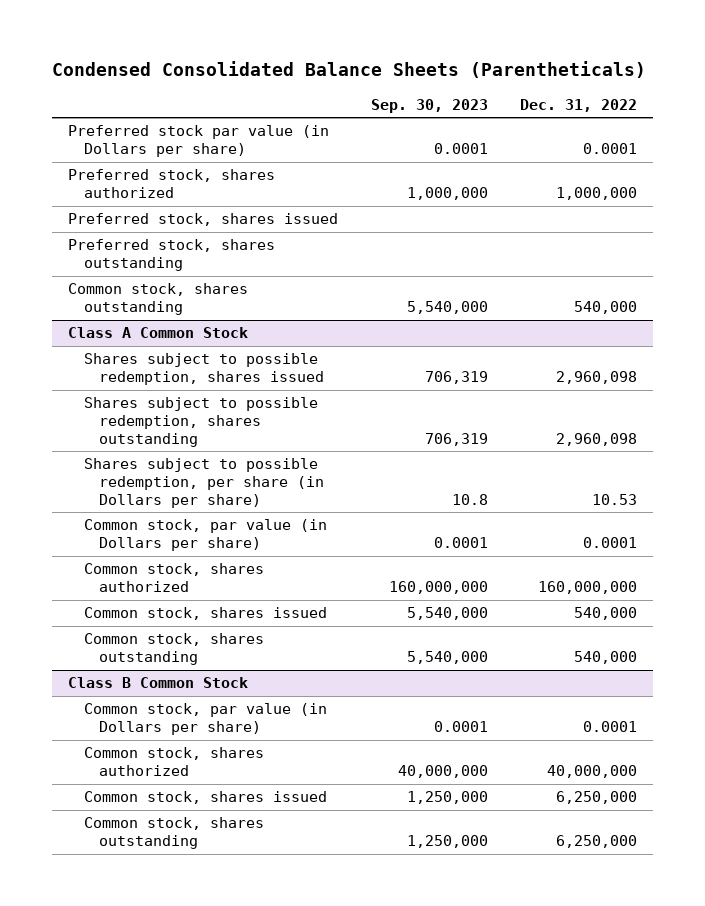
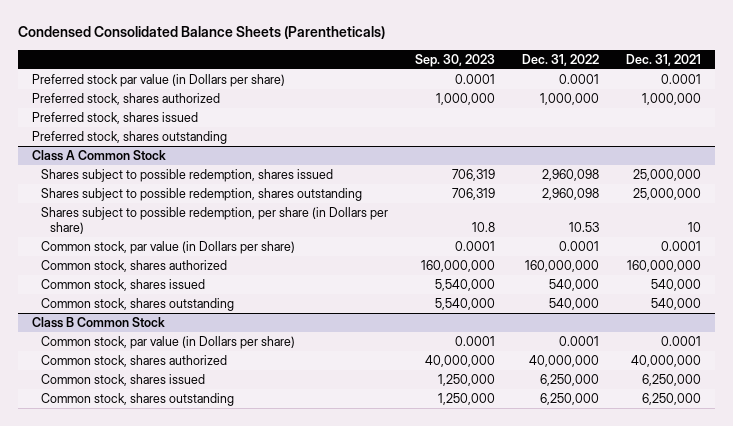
none -> [626,53,702,66] Dec. 31, 2021
[68,283,249,316] Common stock, shares outstanding -> none

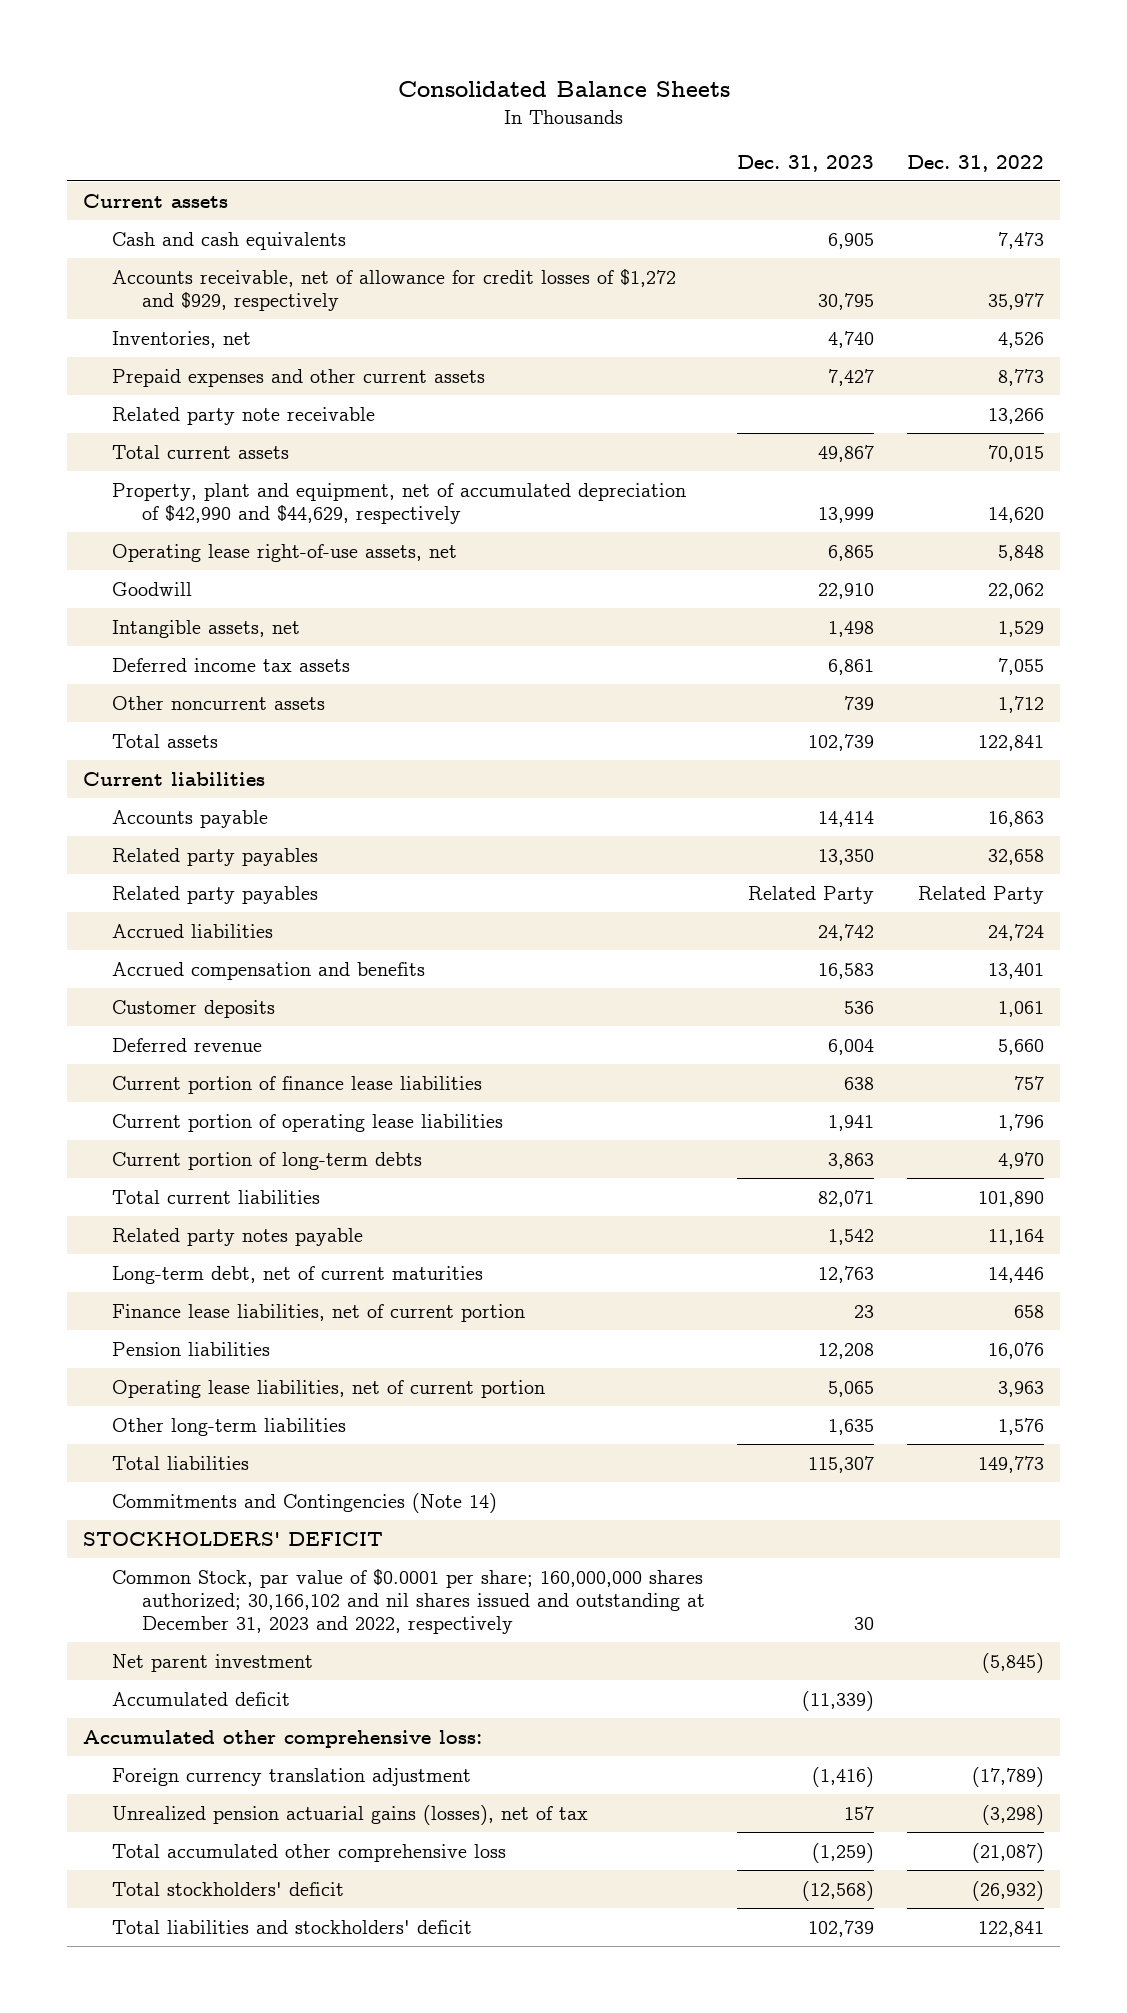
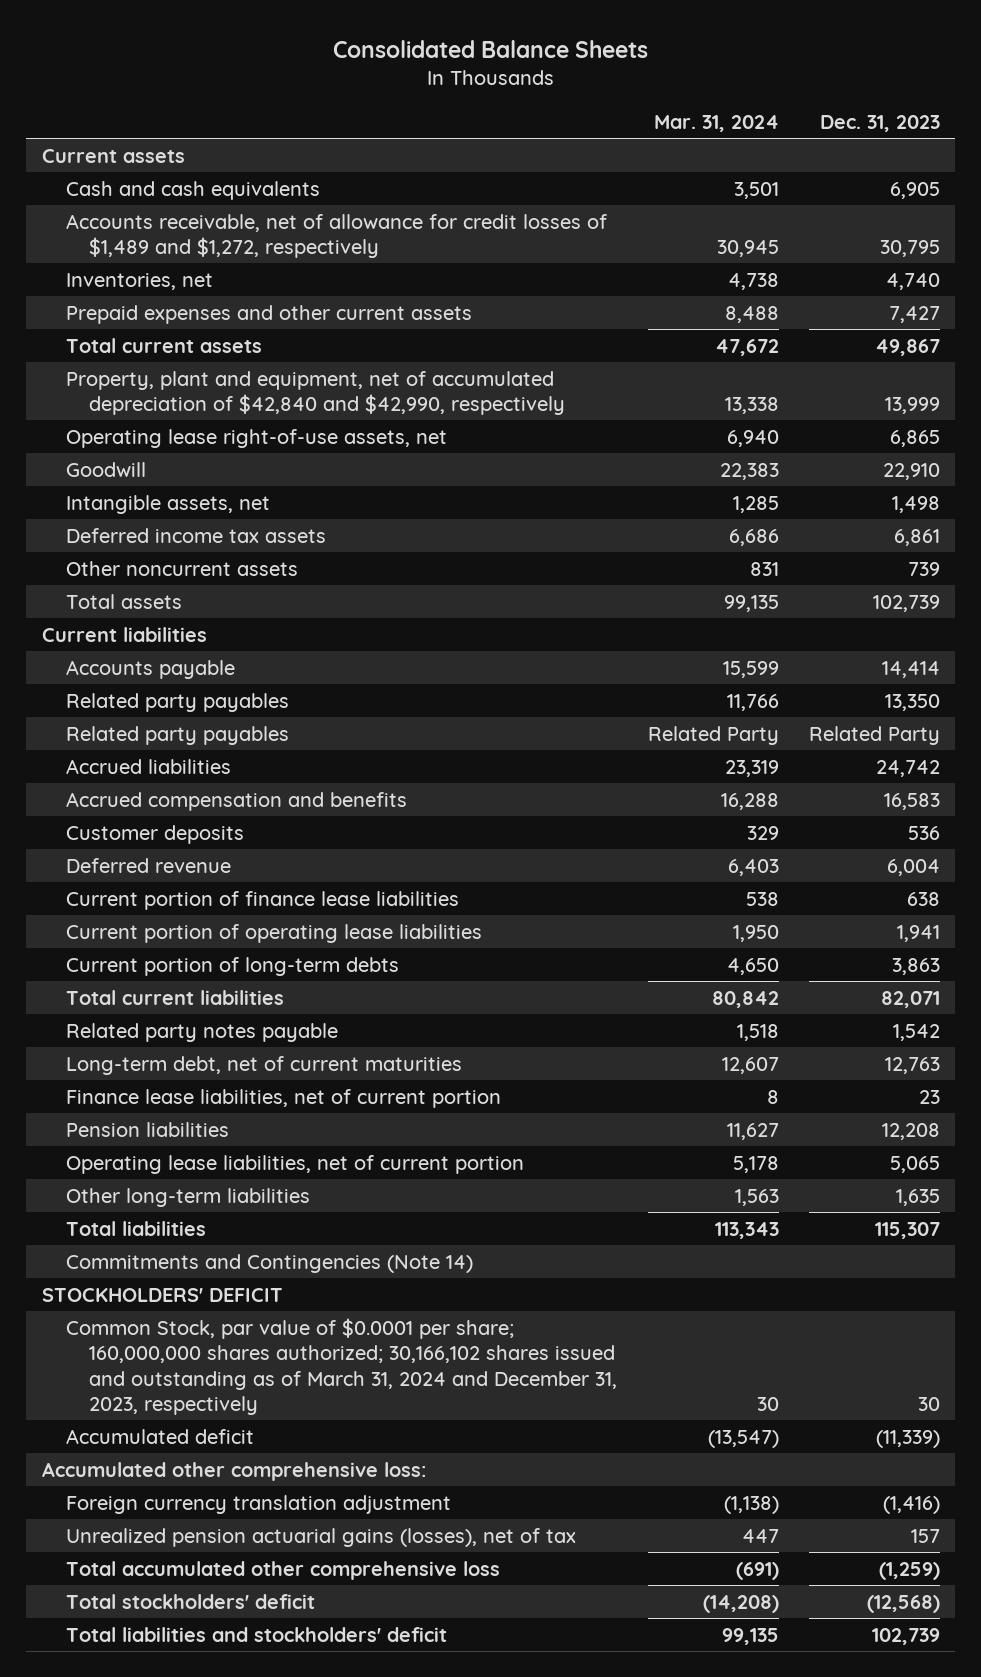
[907,154,1045,172] Dec. 31, 2022 -> none
none -> [653,114,779,132] Mar. 31, 2024
[112,268,677,311] Accounts receivable, net of allowance for credit losses of $1,272 and $929, respectively -> [65,213,607,259] Accounts receivable, net of allowance for credit losses of $1,489 and $1,272, respectively
[112,406,376,425] Related party note receivable -> none
[112,482,687,524] Property, plant and equipment, net of accumulated depreciation of $42,990 and $44,629, respectively -> [65,370,566,416] Property, plant and equipment, net of accumulated depreciation of $42,840 and $42,990, respectively
[112,1653,314,1672] Net parent investment -> none
[112,1568,705,1634] Common Stock, par value of $0.0001 per share; 160,000,000 shares authorized; 30,166,102 and nil shares issued and outstanding at December 31, 2023 and 2022, respectively -> [65,1317,618,1416] Common Stock, par value of $0.0001 per share; 160,000,000 shares authorized; 30,166,102 shares issued and outstanding as of March 31, 2024 and December 31, 2023, respectively

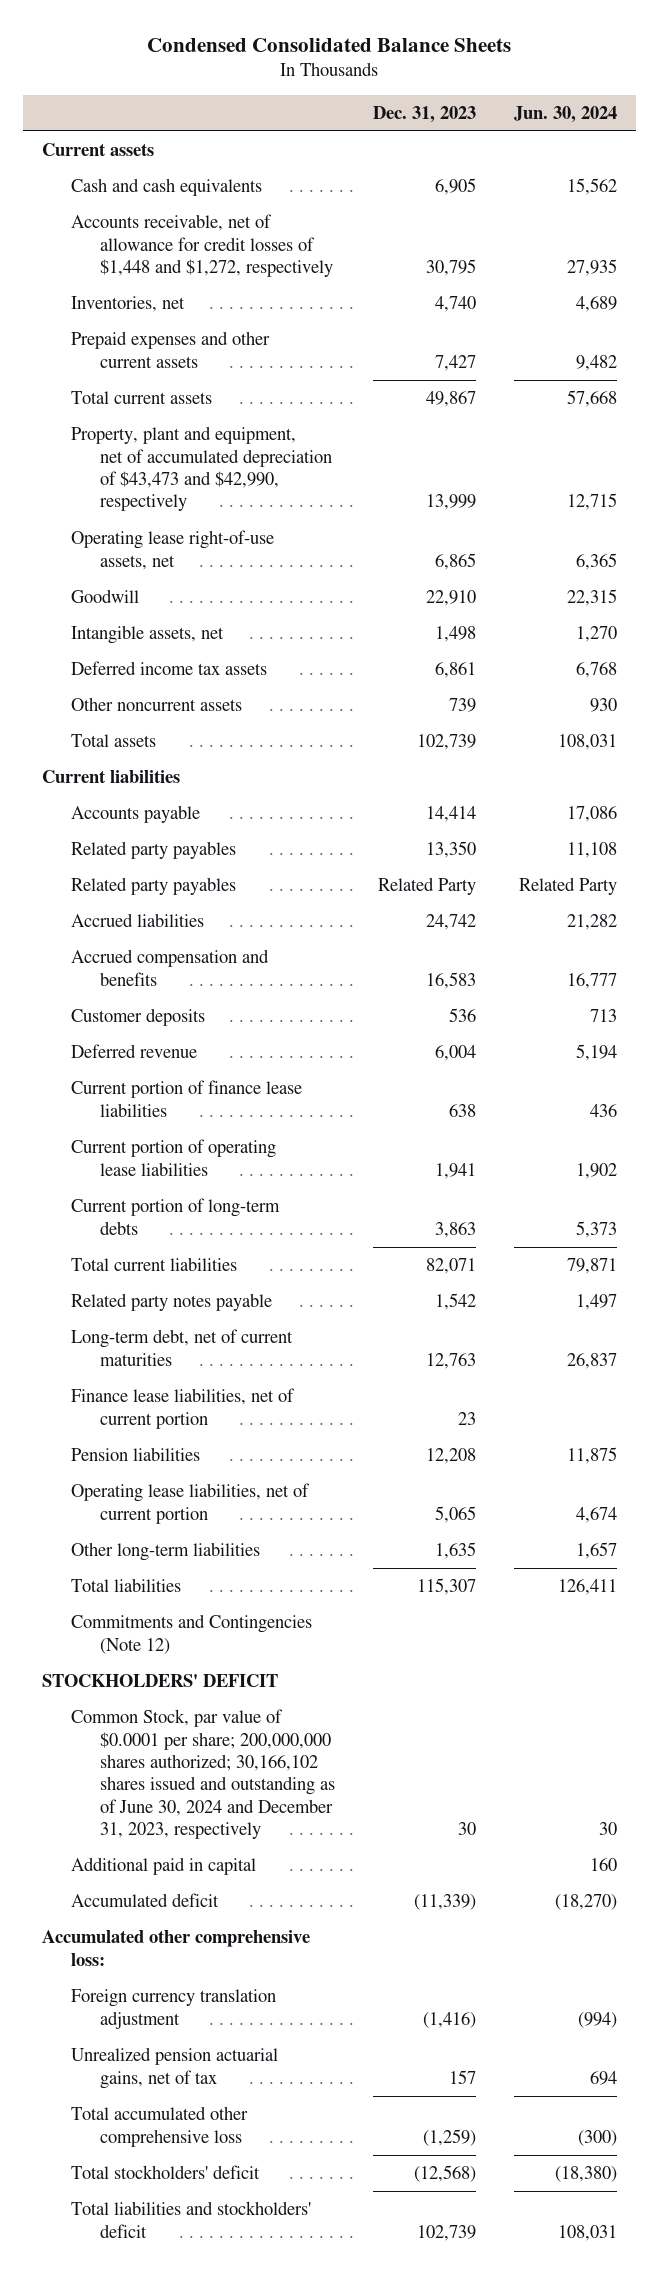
[332,39,648,58] Consolidated Balance Sheets -> [147,37,512,52] Condensed Consolidated Balance Sheets
[653,114,779,132] Mar. 31, 2024 -> none
none -> [513,105,617,123] Jun. 30, 2024
[65,213,607,259] Accounts receivable, net of allowance for credit losses of $1,489 and $1,272, respectively -> [71,214,334,277] Accounts receivable, net of allowance for credit losses of $1,448 and $1,272, respectively
[65,370,566,416] Property, plant and equipment, net of accumulated depreciation of $42,840 and $42,990, respectively -> [71,426,333,512] Property, plant and equipment, net of accumulated depreciation of $43,473 and $42,990, respectively
[65,1253,473,1273] Commitments and Contingencies (Note 14) -> [71,1614,313,1654] Commitments and Contingencies (Note 12)
[65,1317,618,1416] Common Stock, par value of $0.0001 per share; 160,000,000 shares authorized; 30,166,102 shares issued and outstanding as of March 31, 2024 and December 31, 2023, respectively -> [71,1709,336,1839] Common Stock, par value of $0.0001 per share; 200,000,000 shares authorized; 30,166,102 shares issued and outstanding as of June 30, 2024 and December 31, 2023, respectively
none -> [71,1857,257,1876] Additional paid in capital
[65,1527,576,1547] Unrealized pension actuarial gains (losses), net of tax -> [71,2047,279,2089] Unrealized pension actuarial gains, net of tax

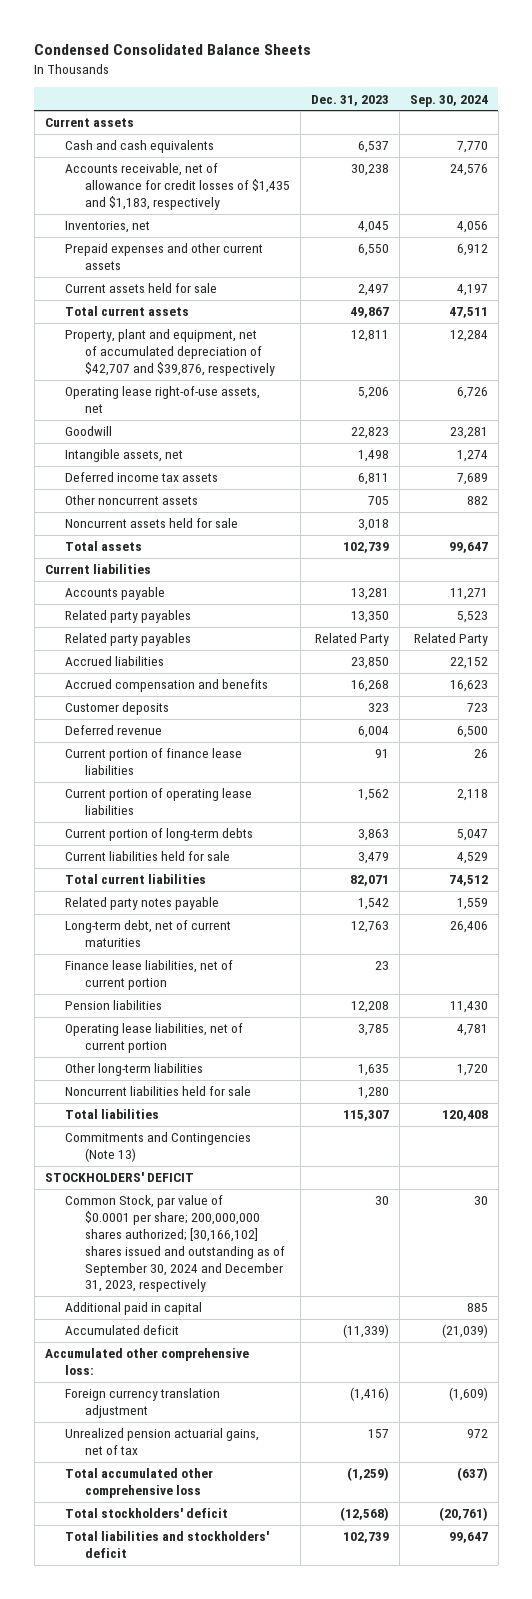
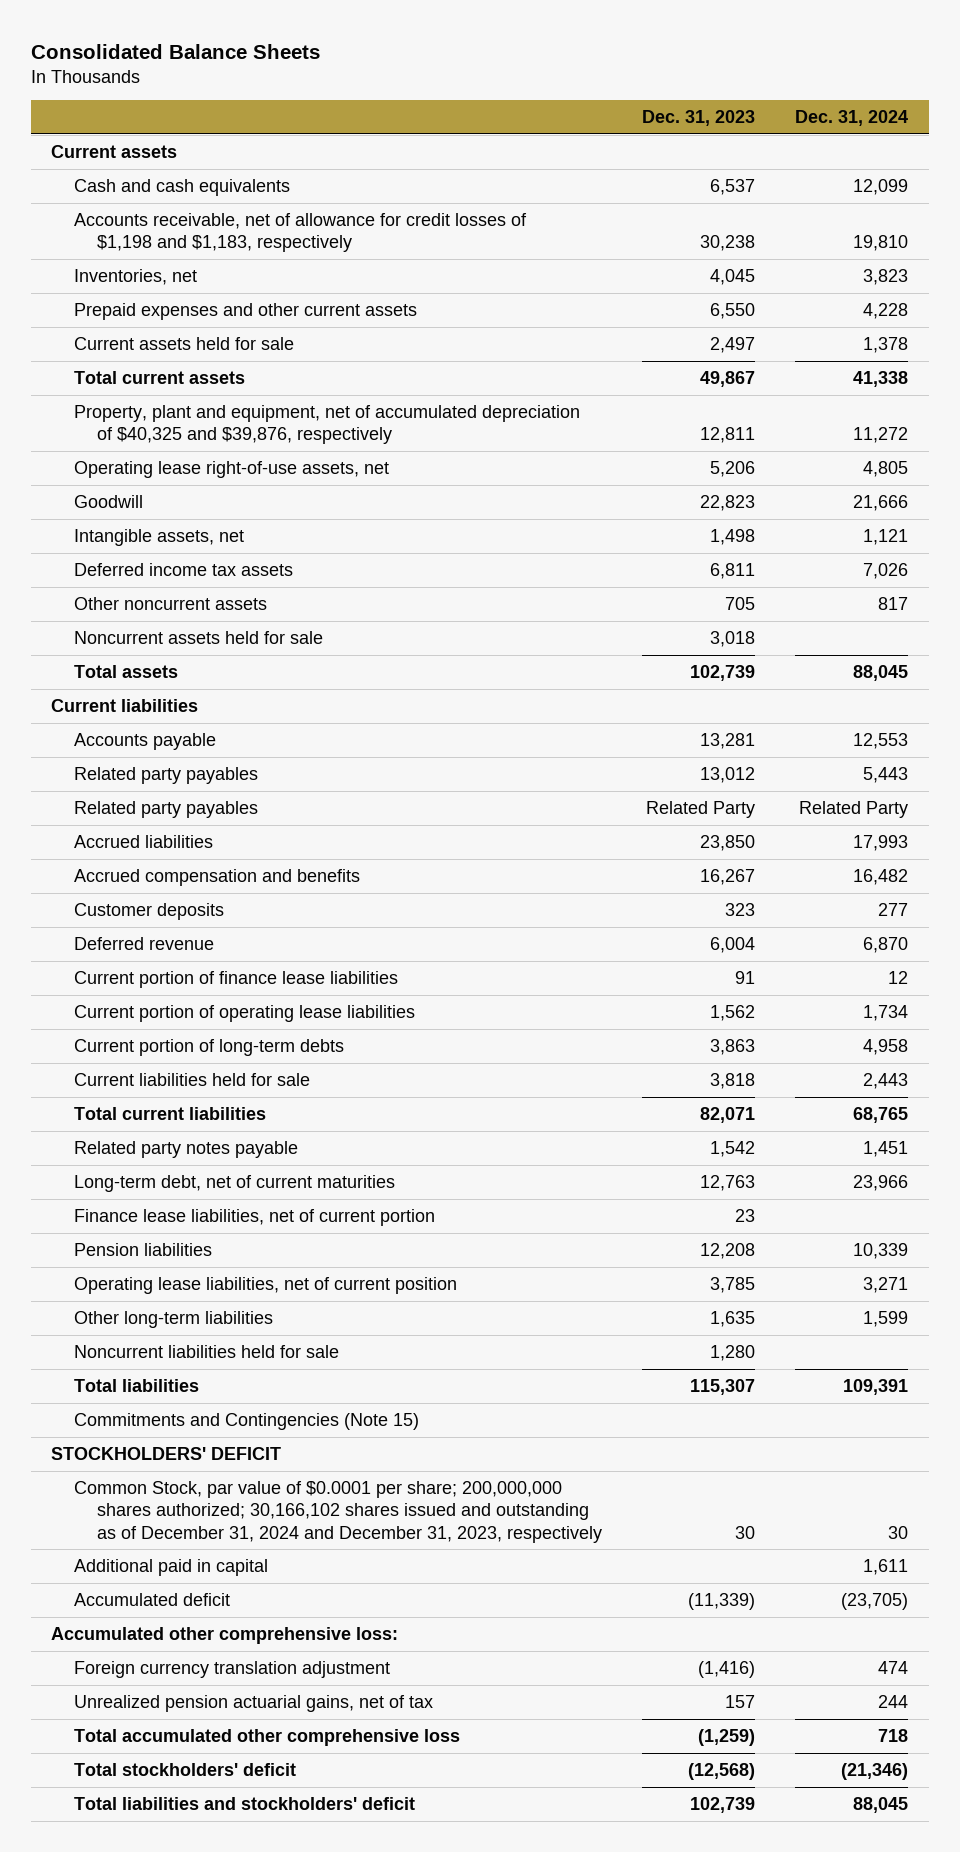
[34,44,312,56] Condensed Consolidated Balance Sheets -> [30,43,320,59] Consolidated Balance Sheets
[409,94,488,107] Sep. 30, 2024 -> none
none -> [795,110,909,127] Dec. 31, 2024
[64,163,290,210] Accounts receivable, net of allowance for credit losses of $1,435 and $1,183, respectively -> [73,212,527,253] Accounts receivable, net of allowance for credit losses of $1,198 and $1,183, respectively
[64,329,275,376] Property, plant and equipment, net of accumulated depreciation of $42,707 and $39,876, respectively -> [73,404,580,445] Property, plant and equipment, net of accumulated depreciation of $40,325 and $39,876, respectively
[350,611,389,624] 13,350 -> [700,766,756,783] 13,012
[350,680,389,693] 16,268 -> [700,868,756,885] 16,267
[357,852,389,865] 3,479 -> [710,1072,756,1089] 3,818
[64,1023,243,1054] Operating lease liabilities, net of current portion -> [73,1276,457,1294] Operating lease liabilities, net of current position
[64,1132,251,1163] Commitments and Contingencies (Note 13) -> [73,1412,419,1430] Commitments and Contingencies (Note 15)
[64,1195,285,1293] Common Stock, par value of $0.0001 per share; 200,000,000 shares authorized; [30,166,102] shares issued and outstanding as of September 30, 2024 and December 31, 2023, respectively -> [73,1480,602,1543] Common Stock, par value of $0.0001 per share; 200,000,000 shares authorized; 30,166,102 shares issued and outstanding as of December 31, 2024 and December 31, 2023, respectively

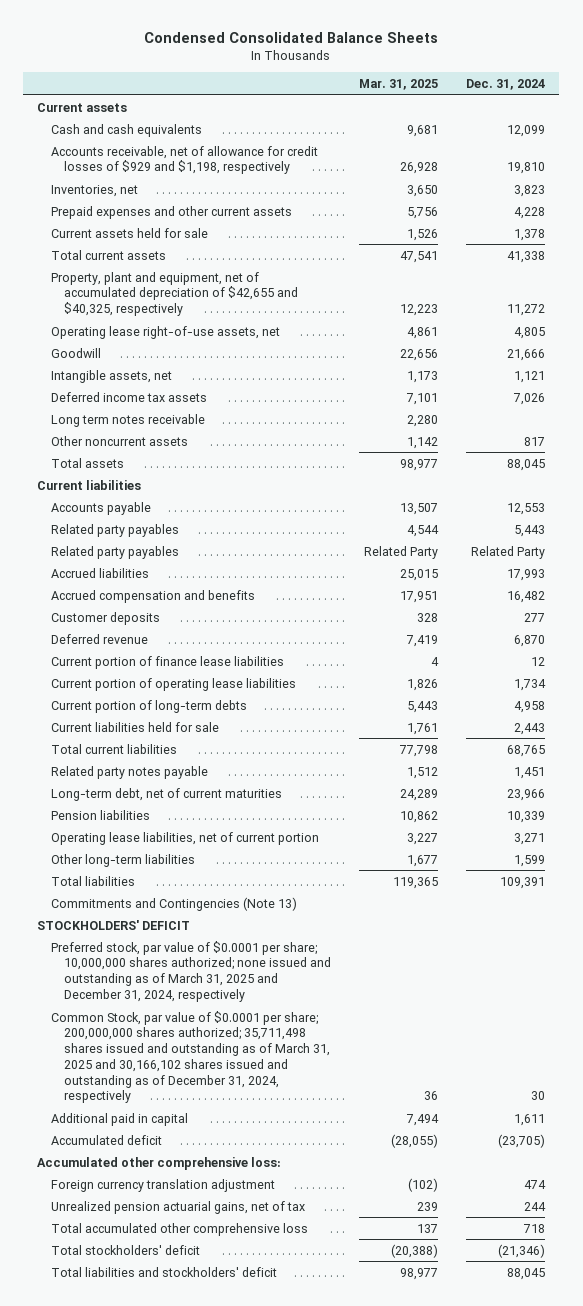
[30,43,320,59] Consolidated Balance Sheets -> [144,31,439,43] Condensed Consolidated Balance Sheets
[642,110,756,127] Dec. 31, 2023 -> none
none -> [359,78,439,90] Mar. 31, 2025
[73,212,527,253] Accounts receivable, net of allowance for credit losses of $1,198 and $1,183, respectively -> [50,145,318,175] Accounts receivable, net of allowance for credit losses of $929 and $1,198, respectively
[73,404,580,445] Property, plant and equipment, net of accumulated depreciation of $40,325 and $39,876, respectively -> [50,271,299,317] Property, plant and equipment, net of accumulated depreciation of $42,655 and $40,325, respectively
none -> [50,413,205,427] Long term notes receivable
[73,630,323,644] Noncurrent assets held for sale -> none
[73,1208,435,1226] Finance lease liabilities, net of current portion -> none
[73,1276,457,1294] Operating lease liabilities, net of current position -> [50,831,319,845] Operating lease liabilities, net of current portion
[73,1344,339,1358] Noncurrent liabilities held for sale -> none
[73,1412,419,1430] Commitments and Contingencies (Note 15) -> [50,896,297,911] Commitments and Contingencies (Note 13)
none -> [50,940,332,1002] Preferred stock, par value of $0.0001 per share; 10,000,000 shares authorized; none issued and outstanding as of March 31, 2025 and December 31, 2024, respectively
[73,1480,602,1543] Common Stock, par value of $0.0001 per share; 200,000,000 shares authorized; 30,166,102 shares issued and outstanding as of December 31, 2024 and December 31, 2023, respectively -> [50,1010,331,1104] Common Stock, par value of $0.0001 per share; 200,000,000 shares authorized; 35,711,498 shares issued and outstanding as of March 31, 2025 and 30,166,102 shares issued and outstanding as of December 31, 2024, respectively

